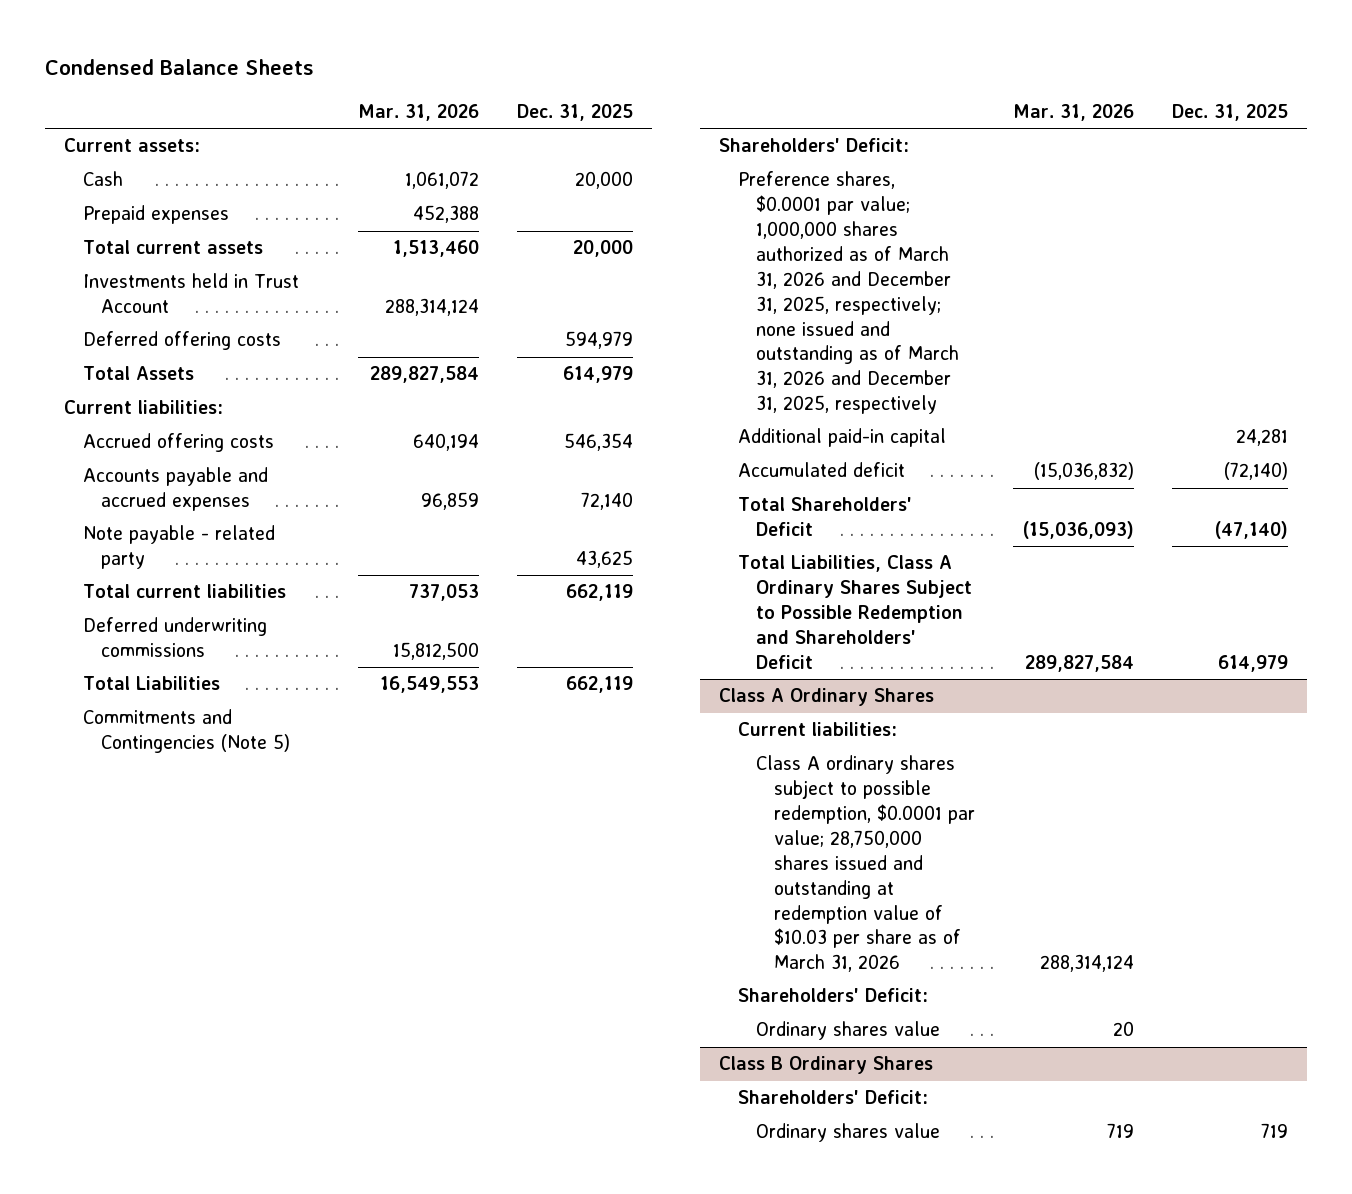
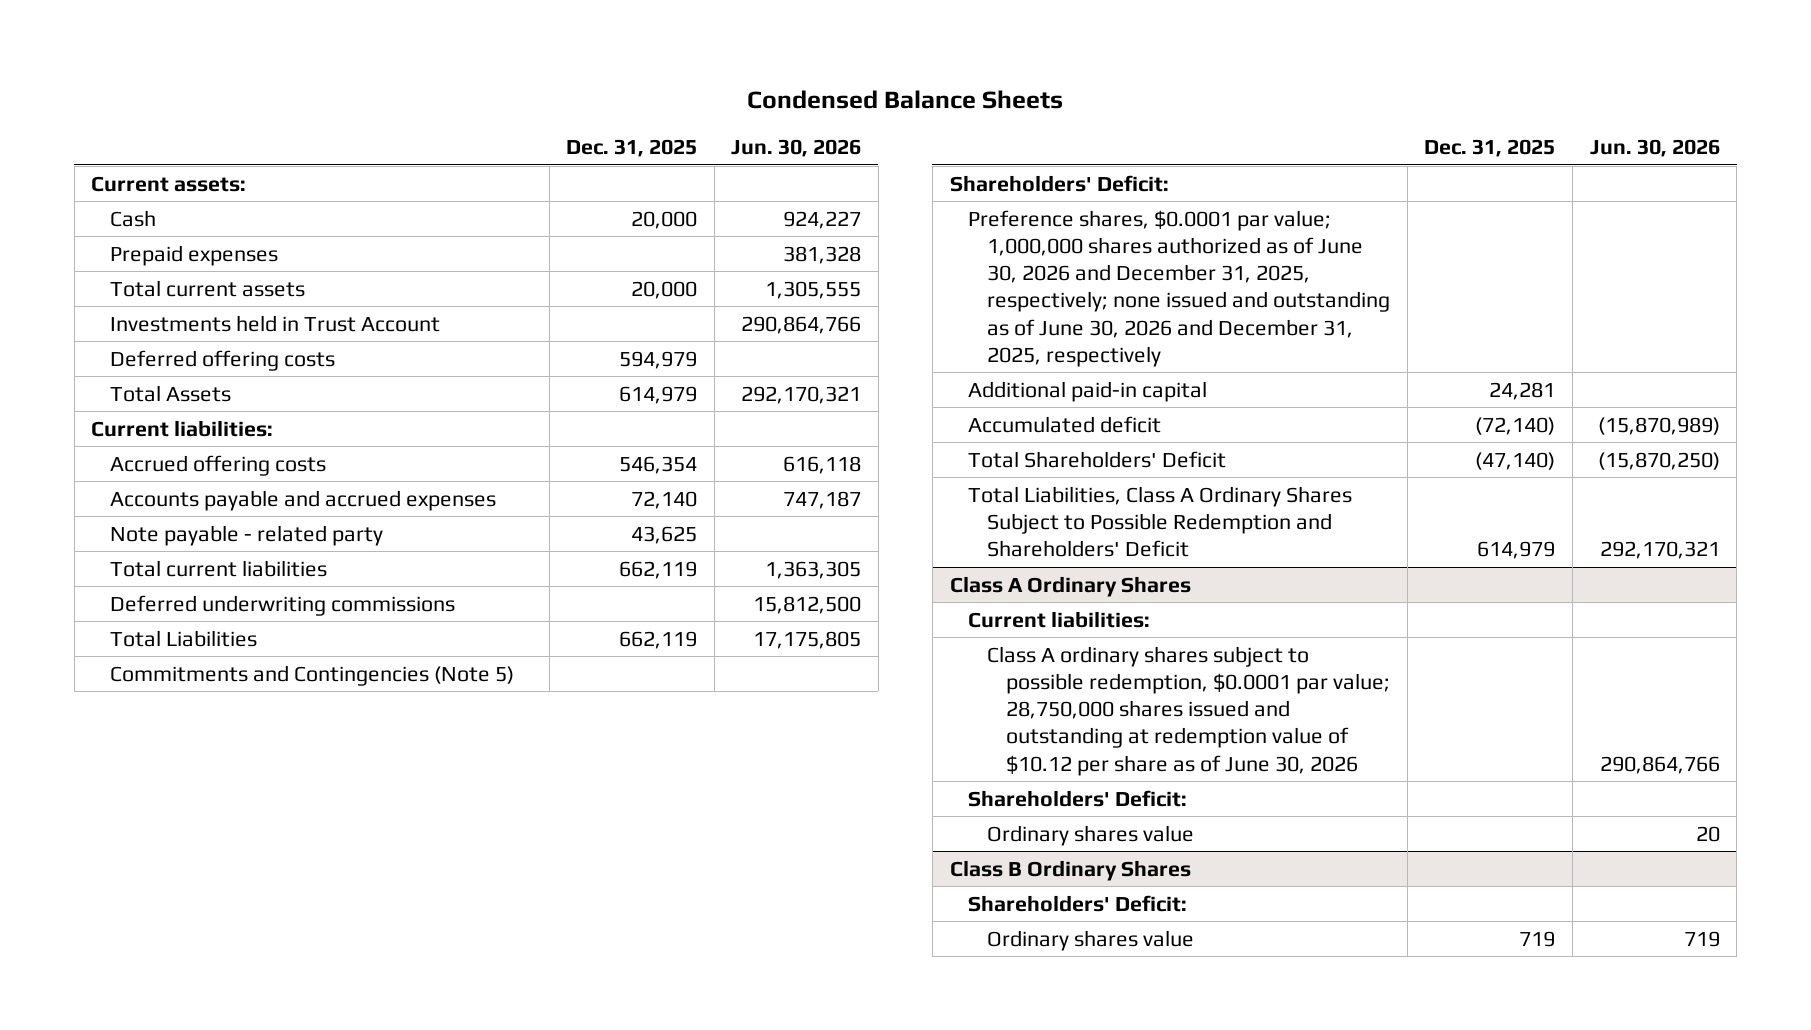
[358,103,480,121] Mar. 31, 2026 -> none
none -> [731,139,862,158] Jun. 30, 2026
[737,171,959,415] Preference shares, $0.0001 par value; 1,000,000 shares authorized as of March 31, 2026 and December 31, 2025, respectively; none issued and outstanding as of March 31, 2026 and December 31, 2025, respectively -> [968,209,1391,367] Preference shares, $0.0001 par value; 1,000,000 shares authorized as of June 30, 2026 and December 31, 2025, respectively; none issued and outstanding as of June 30, 2026 and December 31, 2025, respectively
[755,755,976,973] Class A ordinary shares subject to possible redemption, $0.0001 par value; 28,750,000 shares issued and outstanding at redemption value of $10.03 per share as of March 31, 2026 -> [987,645,1391,776] Class A ordinary shares subject to possible redemption, $0.0001 par value; 28,750,000 shares issued and outstanding at redemption value of $10.12 per share as of June 30, 2026

